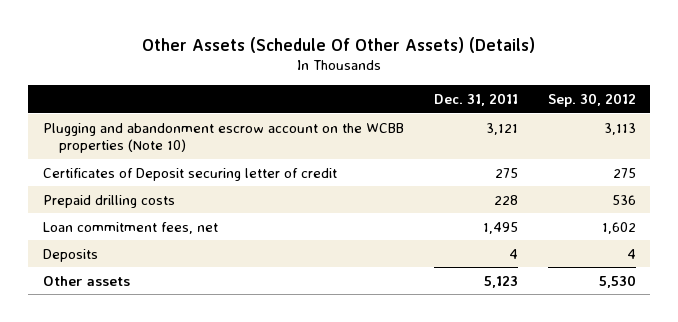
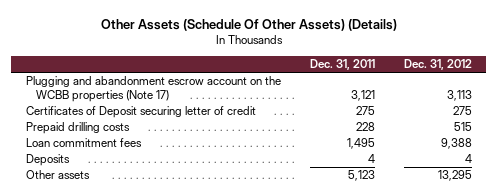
[547,92,636,107] Sep. 30, 2012 -> none
none -> [403,59,472,71] Dec. 31, 2012
[42,122,404,153] Plugging and abandonment escrow account on the WCBB properties (Note 10) -> [25,76,281,103] Plugging and abandonment escrow account on the WCBB properties (Note 17)
[42,221,218,234] Loan commitment fees, net -> [25,138,142,148] Loan commitment fees

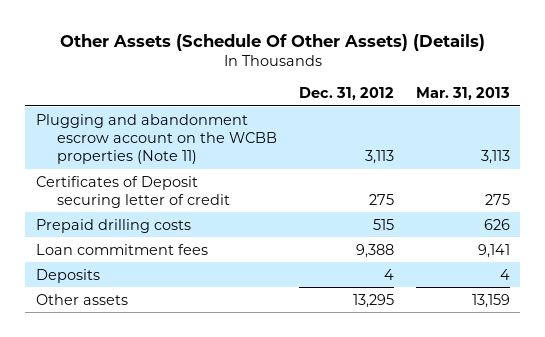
[309,59,375,71] Dec. 31, 2011 -> none
none -> [415,87,510,101] Mar. 31, 2013
[25,76,281,103] Plugging and abandonment escrow account on the WCBB properties (Note 17) -> [35,113,278,165] Plugging and abandonment escrow account on the WCBB properties (Note 11)

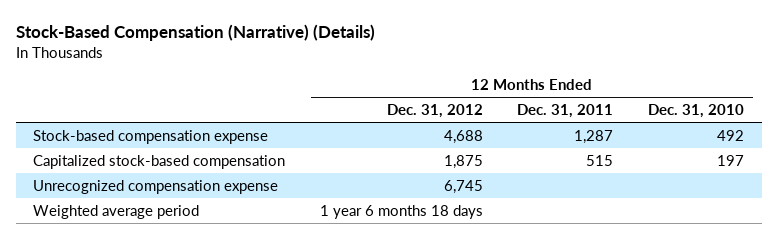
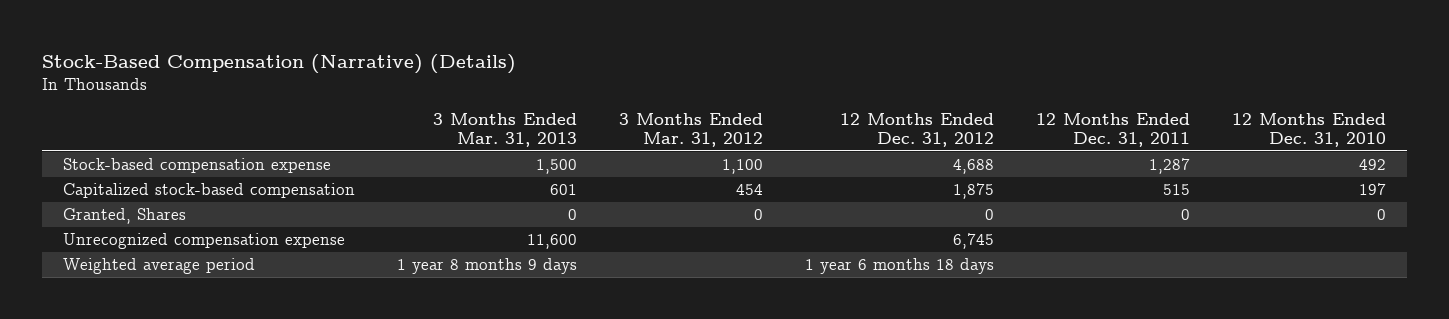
none -> [433,112,578,147] 3 Months Ended Mar. 31, 2013
none -> [619,112,764,147] 3 Months Ended Mar. 31, 2012
none -> [63,208,187,225] Granted, Shares

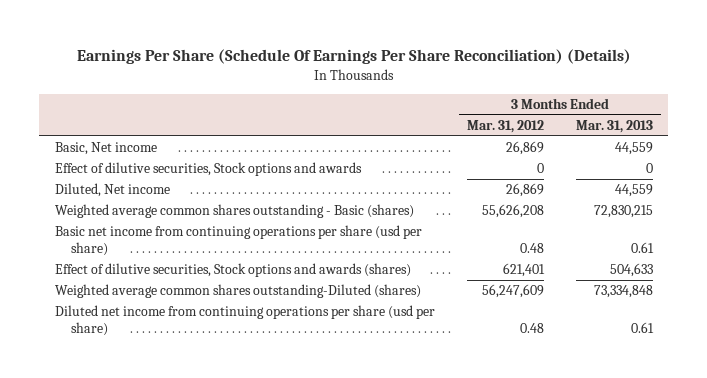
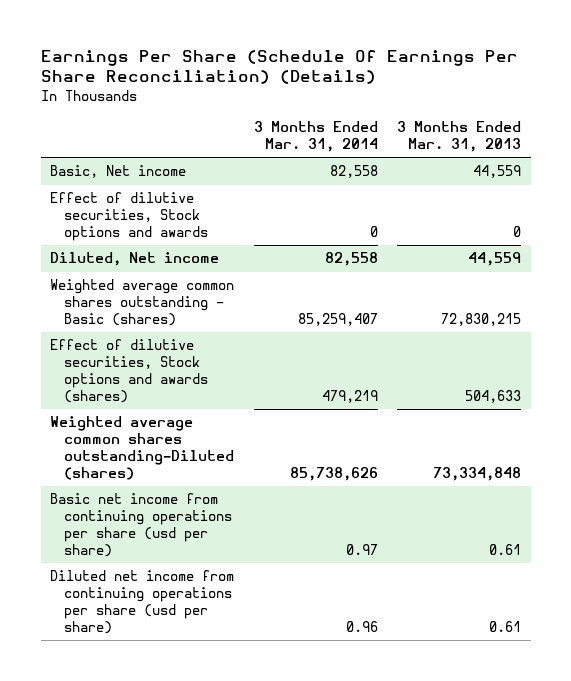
[466,120,544,134] Mar. 31, 2012 -> none
none -> [253,121,378,153] 3 Months Ended Mar. 31, 2014
[54,225,422,256] Basic net income from continuing operations per share (usd per share) -> [50,493,232,557] Basic net income from continuing operations per share (usd per share)

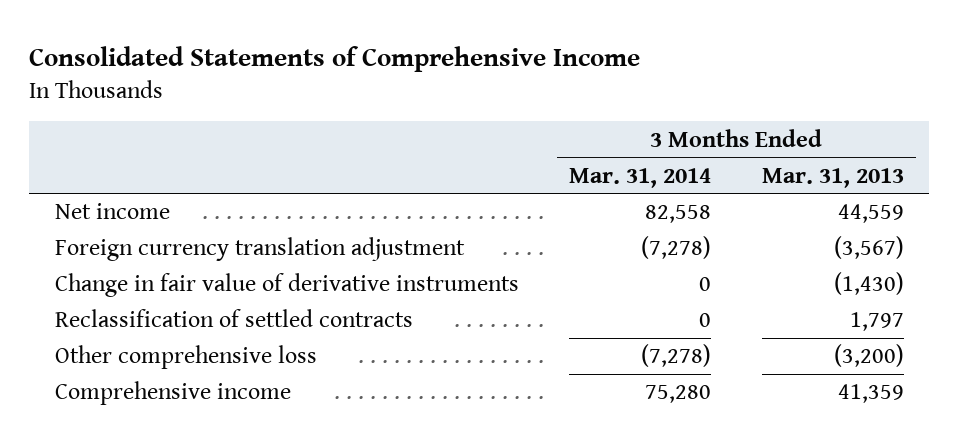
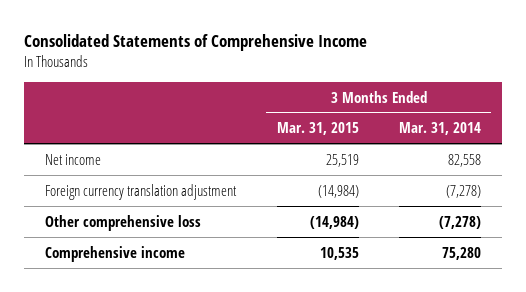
[761,167,904,188] Mar. 31, 2013 -> none
none -> [276,122,359,136] Mar. 31, 2015
[54,273,519,298] Change in fair value of derivative instruments -> none
[54,309,413,328] Reclassification of settled contracts -> none

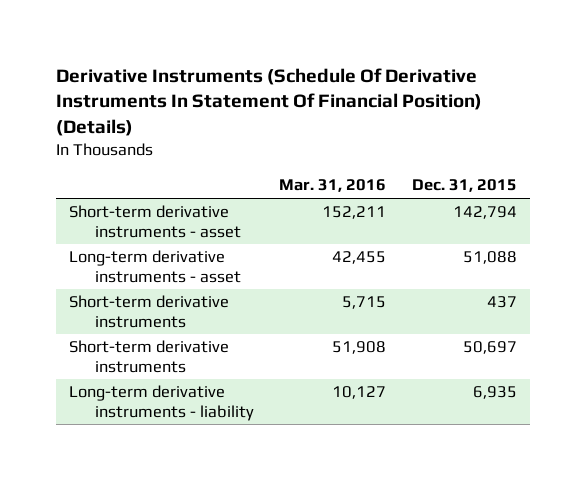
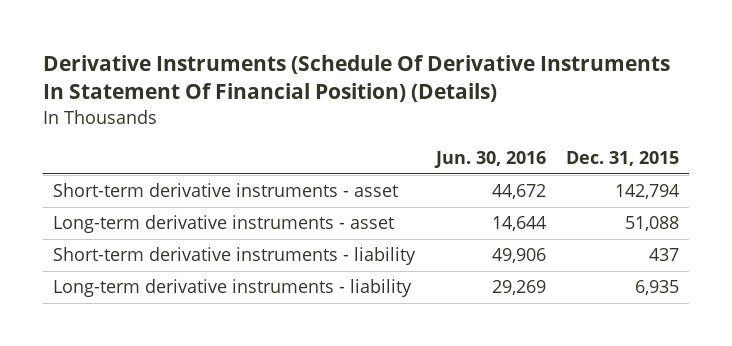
[279,179,387,193] Mar. 31, 2016 -> none
none -> [433,151,546,169] Jun. 30, 2016
[68,340,229,373] Short-term derivative instruments -> none
[68,295,229,328] Short-term derivative instruments -> [53,247,417,266] Short-term derivative instruments - liability

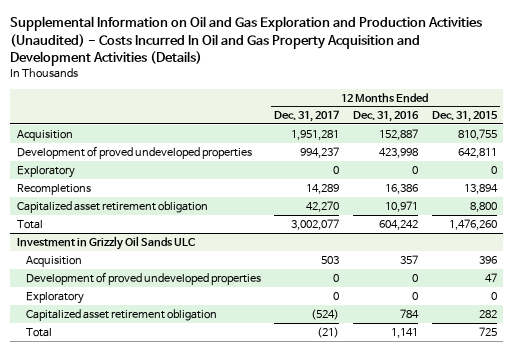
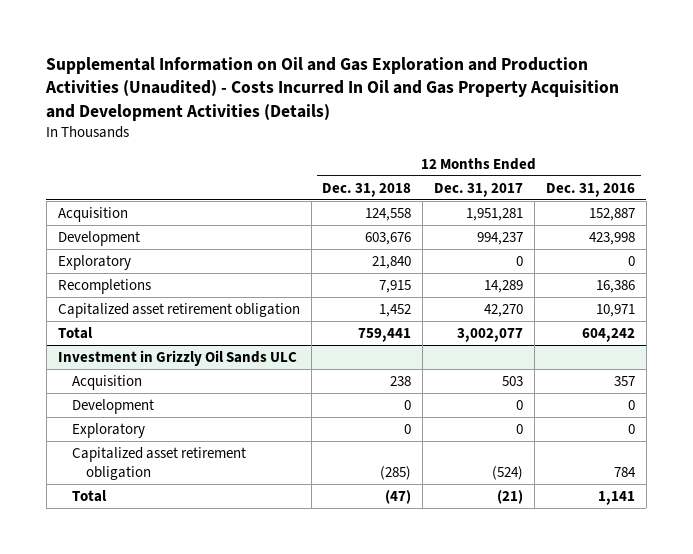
[431,111,498,123] Dec. 31, 2015 -> none
none -> [322,182,412,197] Dec. 31, 2018
[16,145,252,159] Development of proved undeveloped properties -> [57,230,140,246] Development
[25,271,261,285] Development of proved undeveloped properties -> [71,398,154,414] Development

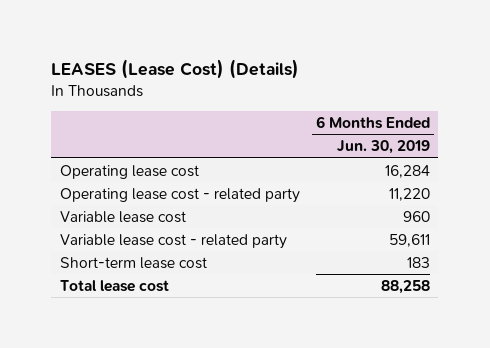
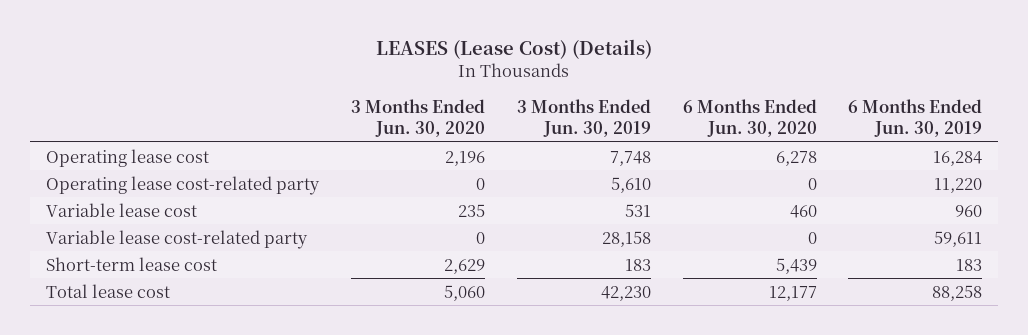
none -> [350,99,485,138] 3 Months Ended Jun. 30, 2020
none -> [516,99,651,138] 3 Months Ended Jun. 30, 2019
none -> [682,99,817,138] 6 Months Ended Jun. 30, 2020
[59,187,300,203] Operating lease cost - related party -> [45,175,320,195] Operating lease cost-related party
[59,233,287,249] Variable lease cost - related party -> [45,229,308,249] Variable lease cost-related party

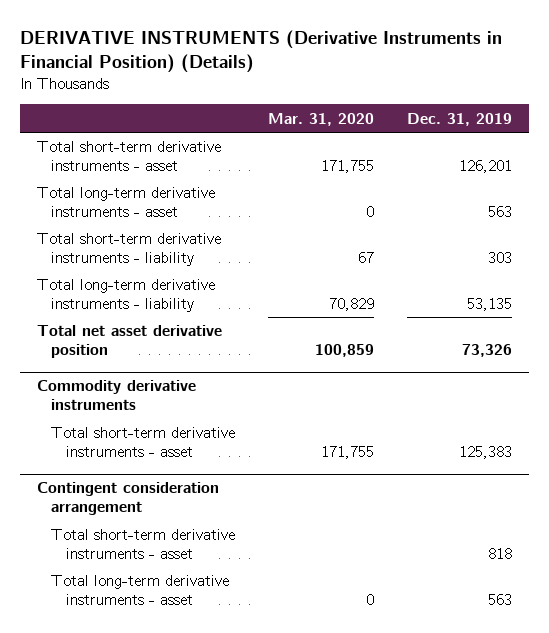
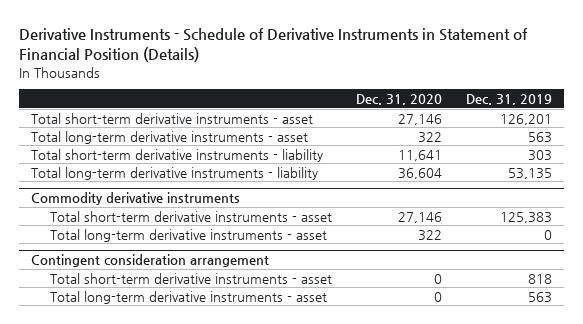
[20,30,503,74] DERIVATIVE INSTRUMENTS (Derivative Instruments in Financial Position) (Details) -> [18,27,528,63] Derivative Instruments - Schedule of Derivative Instruments in Statement of Financial Position (Details)
[268,112,375,126] Mar. 31, 2020 -> none
none -> [356,94,443,106] Dec. 31, 2020
[36,325,222,358] Total net asset derivative position -> none
none -> [50,228,328,242] Total long-term derivative instruments - asset

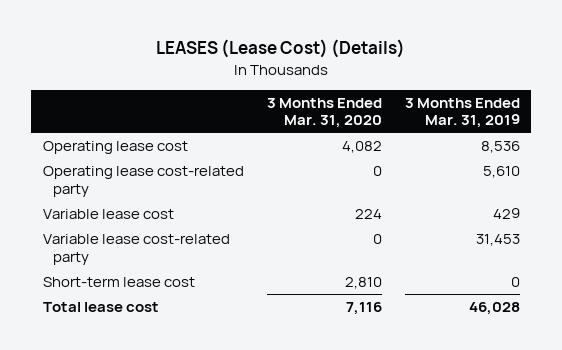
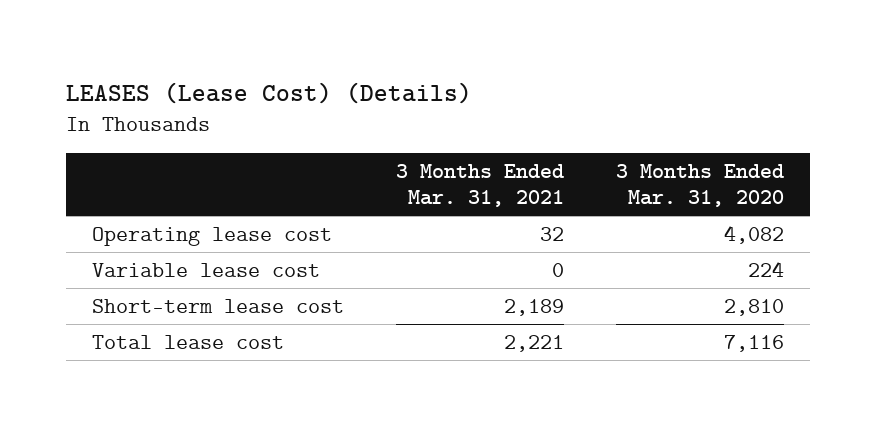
[404,97,520,129] 3 Months Ended Mar. 31, 2019 -> none
none -> [395,163,564,208] 3 Months Ended Mar. 31, 2021
[42,166,244,197] Operating lease cost-related party -> none
[42,234,230,265] Variable lease cost-related party -> none

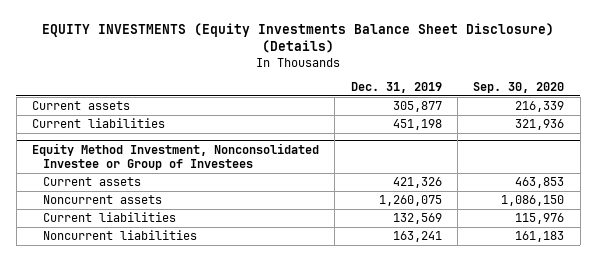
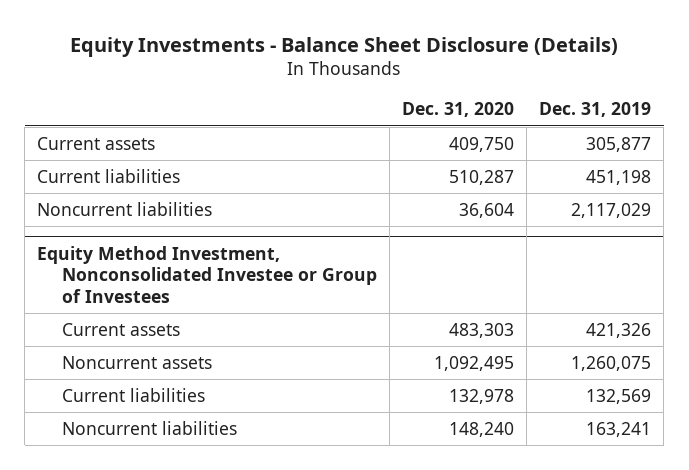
[42,22,555,54] EQUITY INVESTMENTS (Equity Investments Balance Sheet Disclosure) (Details) -> [70,36,619,57] Equity Investments - Balance Sheet Disclosure (Details)
[473,82,565,94] Sep. 30, 2020 -> none
none -> [401,102,514,118] Dec. 31, 2020
none -> [37,201,213,216] Noncurrent liabilities

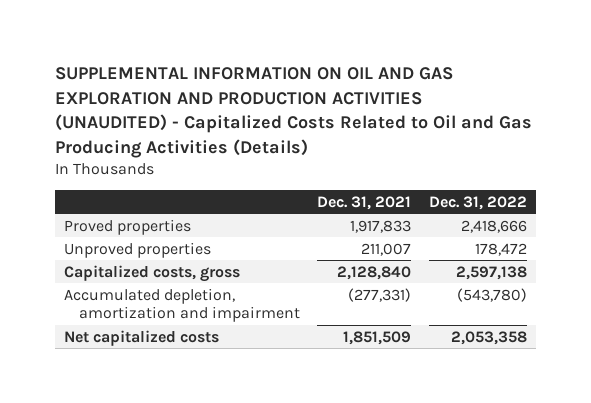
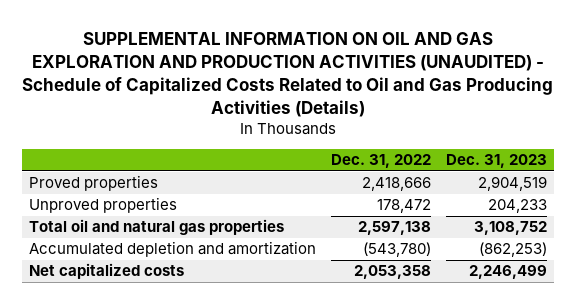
[54,67,532,159] SUPPLEMENTAL INFORMATION ON OIL AND GAS EXPLORATION AND PRODUCTION ACTIVITIES (UNAUDITED) - Capitalized Costs Related to Oil and Gas Producing Activities (Details) -> [22,32,554,117] SUPPLEMENTAL INFORMATION ON OIL AND GAS EXPLORATION AND PRODUCTION ACTIVITIES (UNAUDITED) - Schedule of Capitalized Costs Related to Oil and Gas Producing Activities (Details)
[317,195,412,210] Dec. 31, 2021 -> none
none -> [446,154,548,169] Dec. 31, 2023
[63,264,240,282] Capitalized costs, gross -> [29,219,285,236] Total oil and natural gas properties
[63,287,300,323] Accumulated depletion, amortization and impairment -> [29,241,317,258] Accumulated depletion and amortization

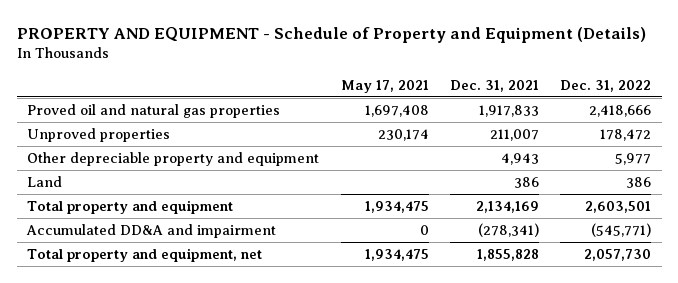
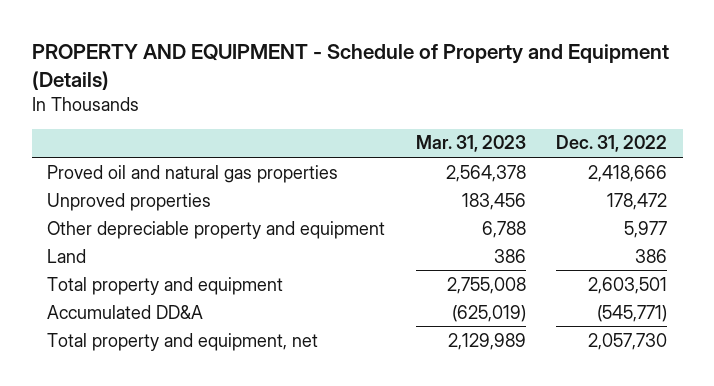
[340,79,429,93] May 17, 2021 -> none
[449,79,539,92] Dec. 31, 2021 -> none
none -> [415,135,526,153] Mar. 31, 2023
[26,224,277,239] Accumulated DD&A and impairment -> [46,304,203,319] Accumulated DD&A

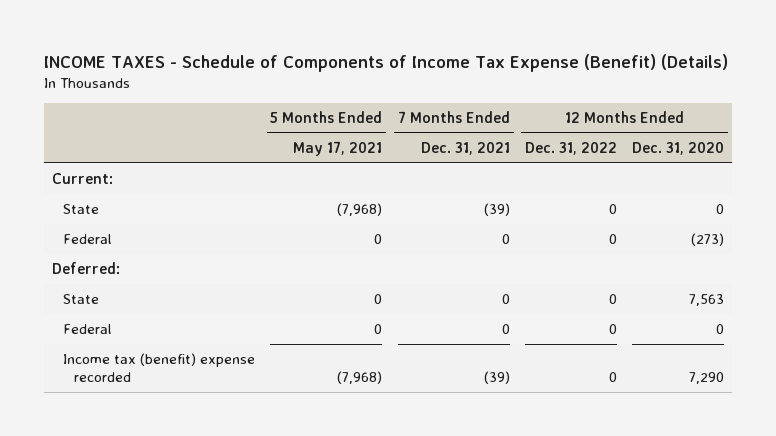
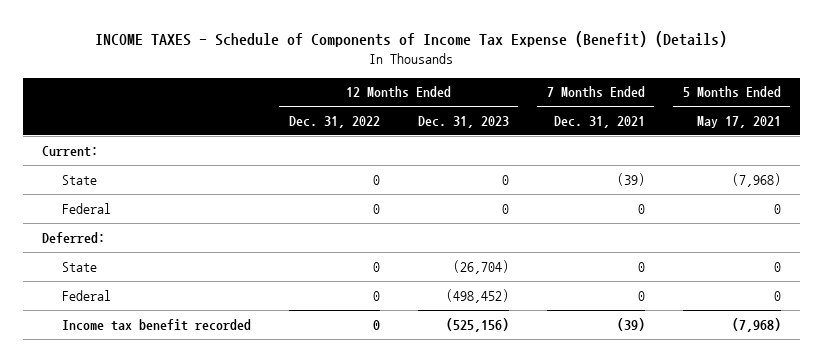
[632,142,725,156] Dec. 31, 2020 -> none
none -> [417,116,509,129] Dec. 31, 2023
[63,353,256,383] Income tax (benefit) expense recorded -> [61,318,251,331] Income tax benefit recorded

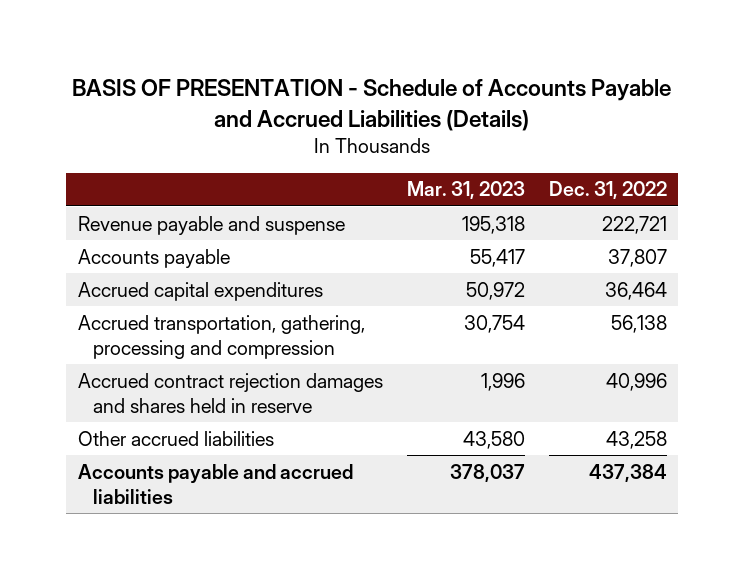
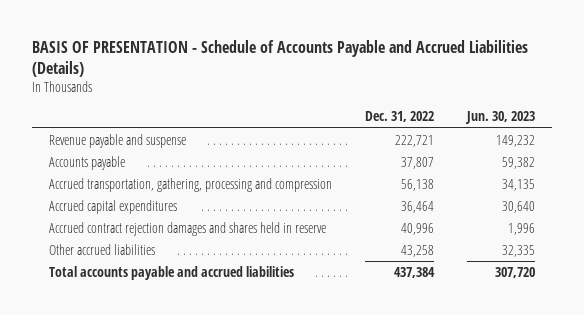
[406,181,525,200] Mar. 31, 2023 -> none
none -> [465,111,536,125] Jun. 30, 2023
[77,281,323,301] Accrued capital expenditures -> [48,200,177,215] Accrued capital expenditures
[77,463,353,504] Accounts payable and accrued liabilities -> [48,266,294,281] Total accounts payable and accrued liabilities

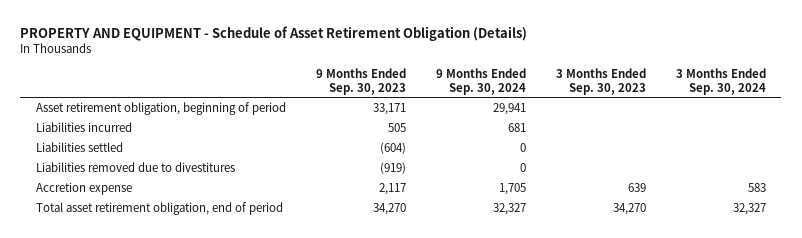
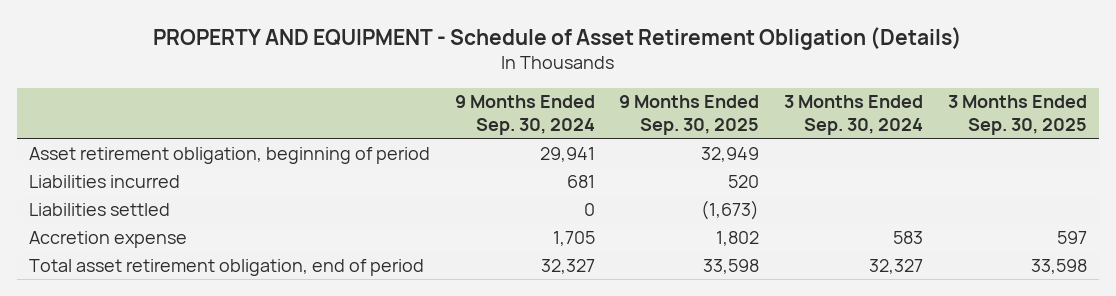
[315,68,406,95] 9 Months Ended Sep. 30, 2023 -> none
[556,68,647,95] 3 Months Ended Sep. 30, 2023 -> none
none -> [619,95,760,135] 9 Months Ended Sep. 30, 2025
none -> [947,95,1087,135] 3 Months Ended Sep. 30, 2025
[35,162,235,173] Liabilities removed due to divestitures -> none

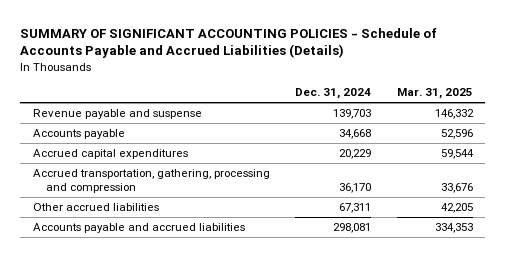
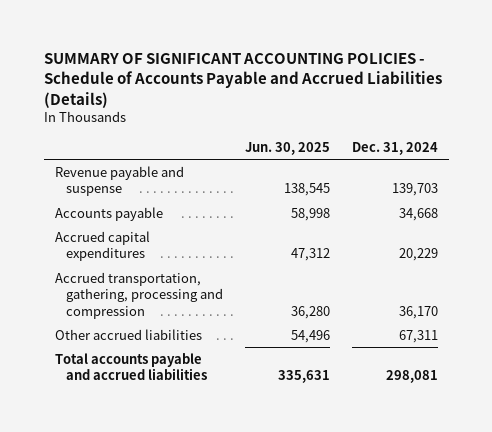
[396,88,473,100] Mar. 31, 2025 -> none
none -> [244,142,330,156] Jun. 30, 2025
[32,223,245,234] Accounts payable and accrued liabilities -> [54,352,207,381] Total accounts payable and accrued liabilities

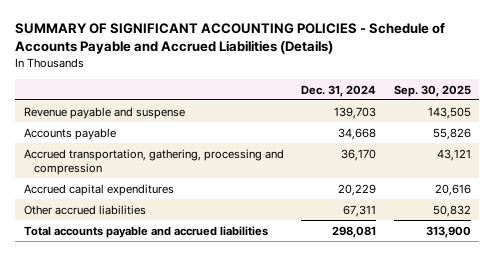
[244,142,330,156] Jun. 30, 2025 -> none
none -> [393,84,471,97] Sep. 30, 2025
[54,230,150,262] Accrued capital expenditures -> [23,183,174,196] Accrued capital expenditures

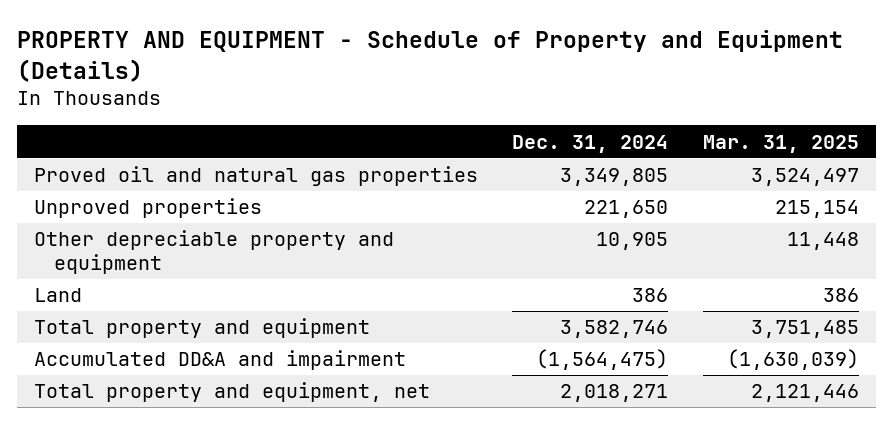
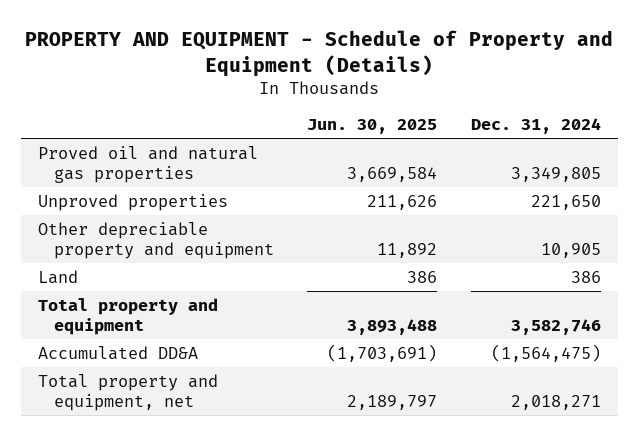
[702,134,859,153] Mar. 31, 2025 -> none
none -> [307,119,438,135] Jun. 30, 2025
[34,350,407,371] Accumulated DD&A and impairment -> [37,345,198,360] Accumulated DD&A

